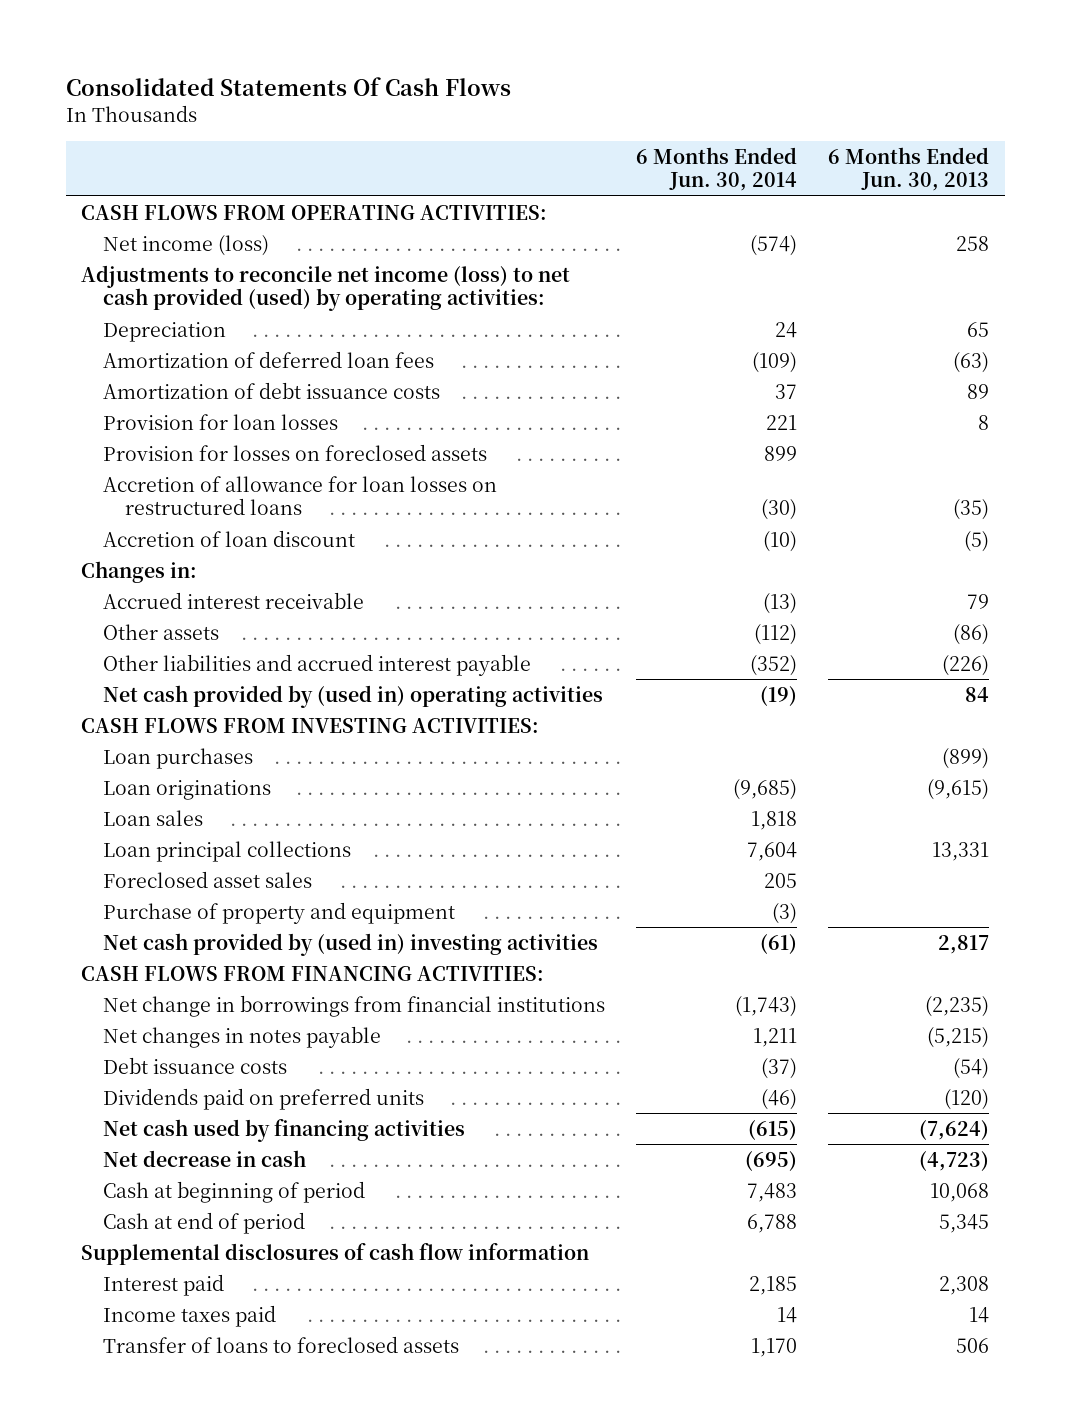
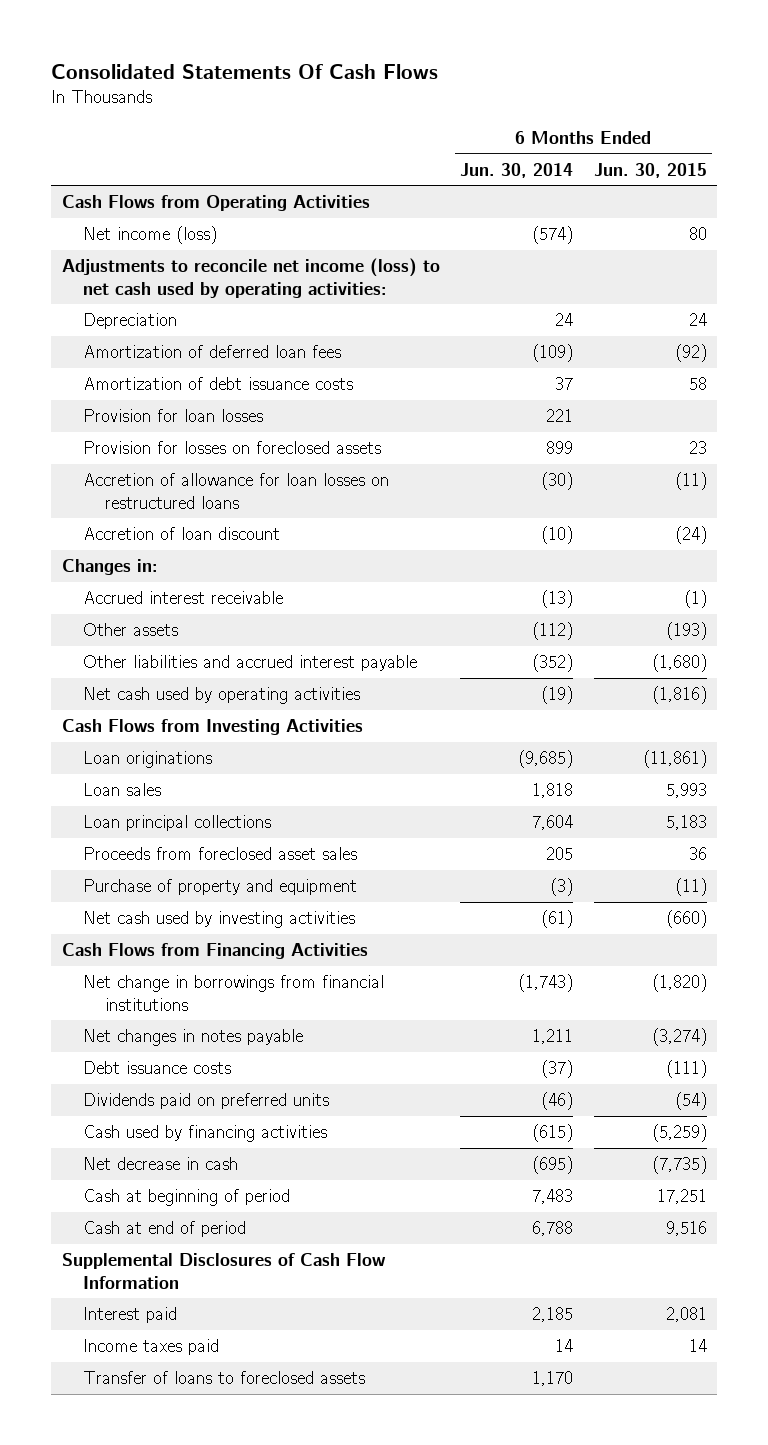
[828,146,990,191] 6 Months Ended Jun. 30, 2013 -> none
none -> [593,162,707,178] Jun. 30, 2015
[81,204,548,220] CASH FLOWS FROM OPERATING ACTIVITIES: -> [61,195,370,212] Cash Flows from Operating Activities
[81,264,571,312] Adjustments to reconcile net income (loss) to net cash provided (used) by operating activities: -> [61,258,440,298] Adjustments to reconcile net income (loss) to net cash used by operating activities:
[103,747,254,769] Loan purchases -> none
[103,684,604,708] Net cash provided by (used in) operating activities -> [83,687,361,705] Net cash used by operating activities
[81,717,540,733] CASH FLOWS FROM INVESTING ACTIVITIES: -> [61,719,363,736] Cash Flows from Investing Activities
[103,870,313,888] Foreclosed asset sales -> [83,847,358,861] Proceeds from foreclosed asset sales
[103,932,599,956] Net cash provided by (used in) investing activities -> [83,911,356,929] Net cash used by investing activities
[81,965,545,981] CASH FLOWS FROM FINANCING ACTIVITIES: -> [61,943,368,960] Cash Flows from Financing Activities
[103,1118,466,1142] Net cash used by financing activities -> [83,1125,328,1143] Cash used by financing activities
[81,1242,590,1265] Supplemental disclosures of cash flow information -> [61,1253,386,1289] Supplemental Disclosures of Cash Flow Information

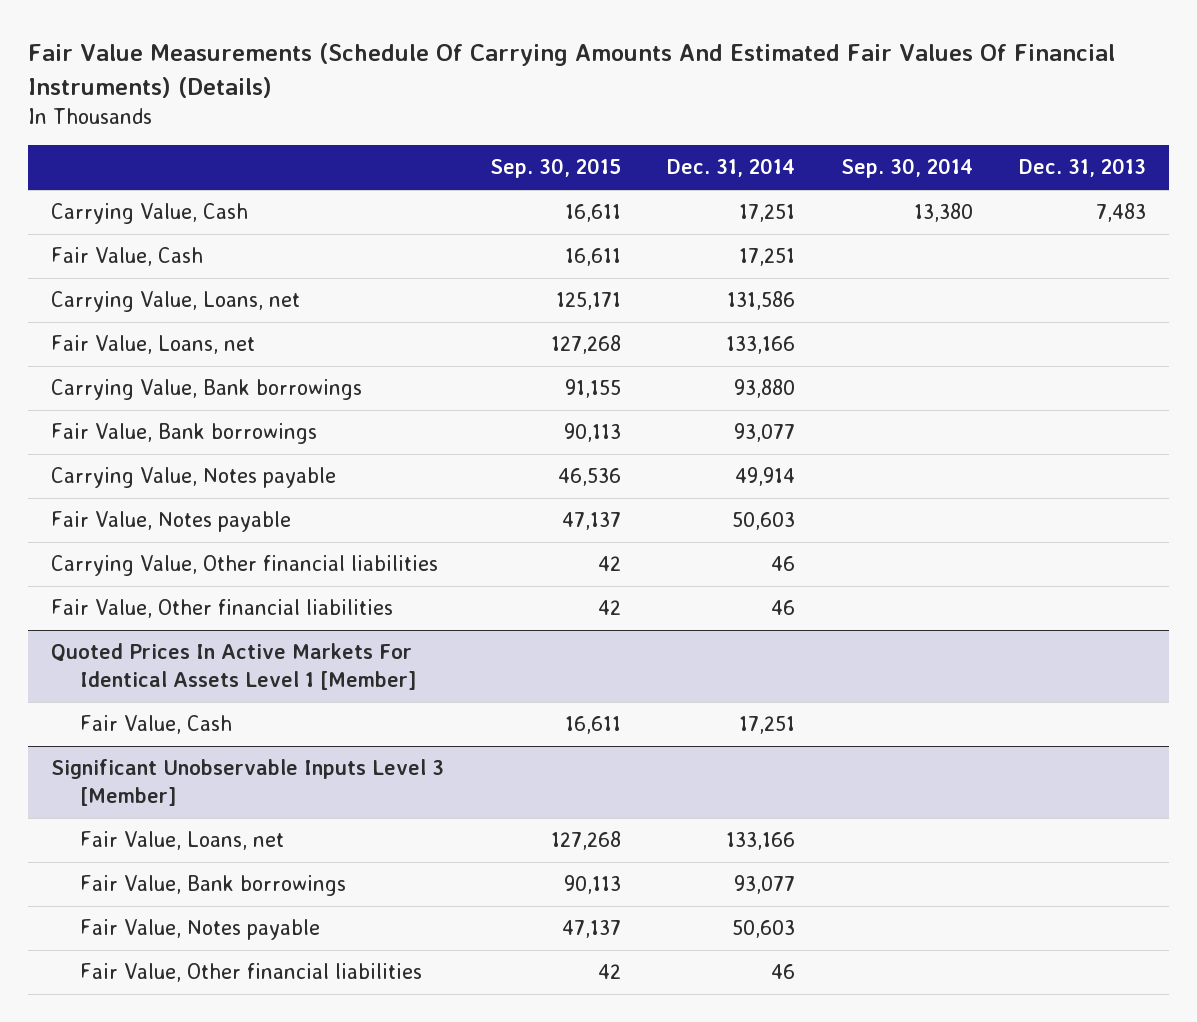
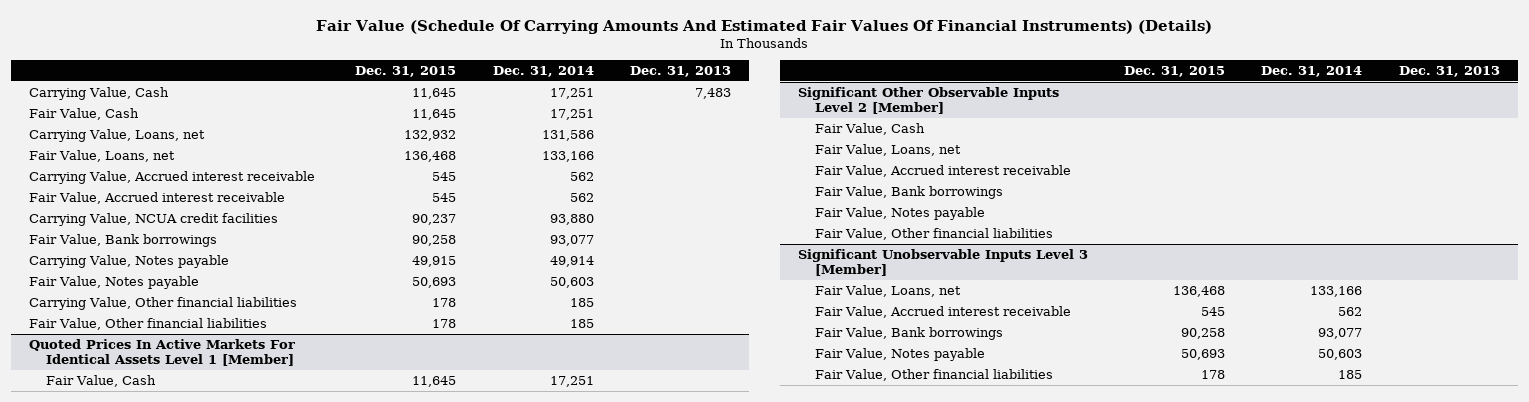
[27,43,1115,98] Fair Value Measurements (Schedule Of Carrying Amounts And Estimated Fair Values Of Financial Instruments) (Details) -> [316,19,1213,34] Fair Value (Schedule Of Carrying Amounts And Estimated Fair Values Of Financial Instruments) (Details)
[490,158,622,179] Sep. 30, 2015 -> none
[841,158,974,179] Sep. 30, 2014 -> none
none -> [355,66,457,78] Dec. 31, 2015
none -> [29,170,316,184] Carrying Value, Accrued interest receivable
none -> [29,191,286,204] Fair Value, Accrued interest receivable
[50,379,362,401] Carrying Value, Bank borrowings -> [29,212,279,226] Carrying Value, NCUA credit facilities
[771,556,796,572] 46 -> [569,297,594,307] 185
[771,600,796,616] 46 -> [569,318,594,328] 185
none -> [798,86,1060,115] Significant Other Observable Inputs Level 2 [Member]
none -> [815,122,926,135] Fair Value, Cash
none -> [815,143,962,156] Fair Value, Loans, net
none -> [815,164,1072,177] Fair Value, Accrued interest receivable
none -> [815,185,1004,199] Fair Value, Bank borrowings
none -> [815,206,986,220] Fair Value, Notes payable
none -> [815,227,1054,240] Fair Value, Other financial liabilities
none -> [815,305,1072,318] Fair Value, Accrued interest receivable
[771,964,796,980] 46 -> [1338,369,1363,379] 185

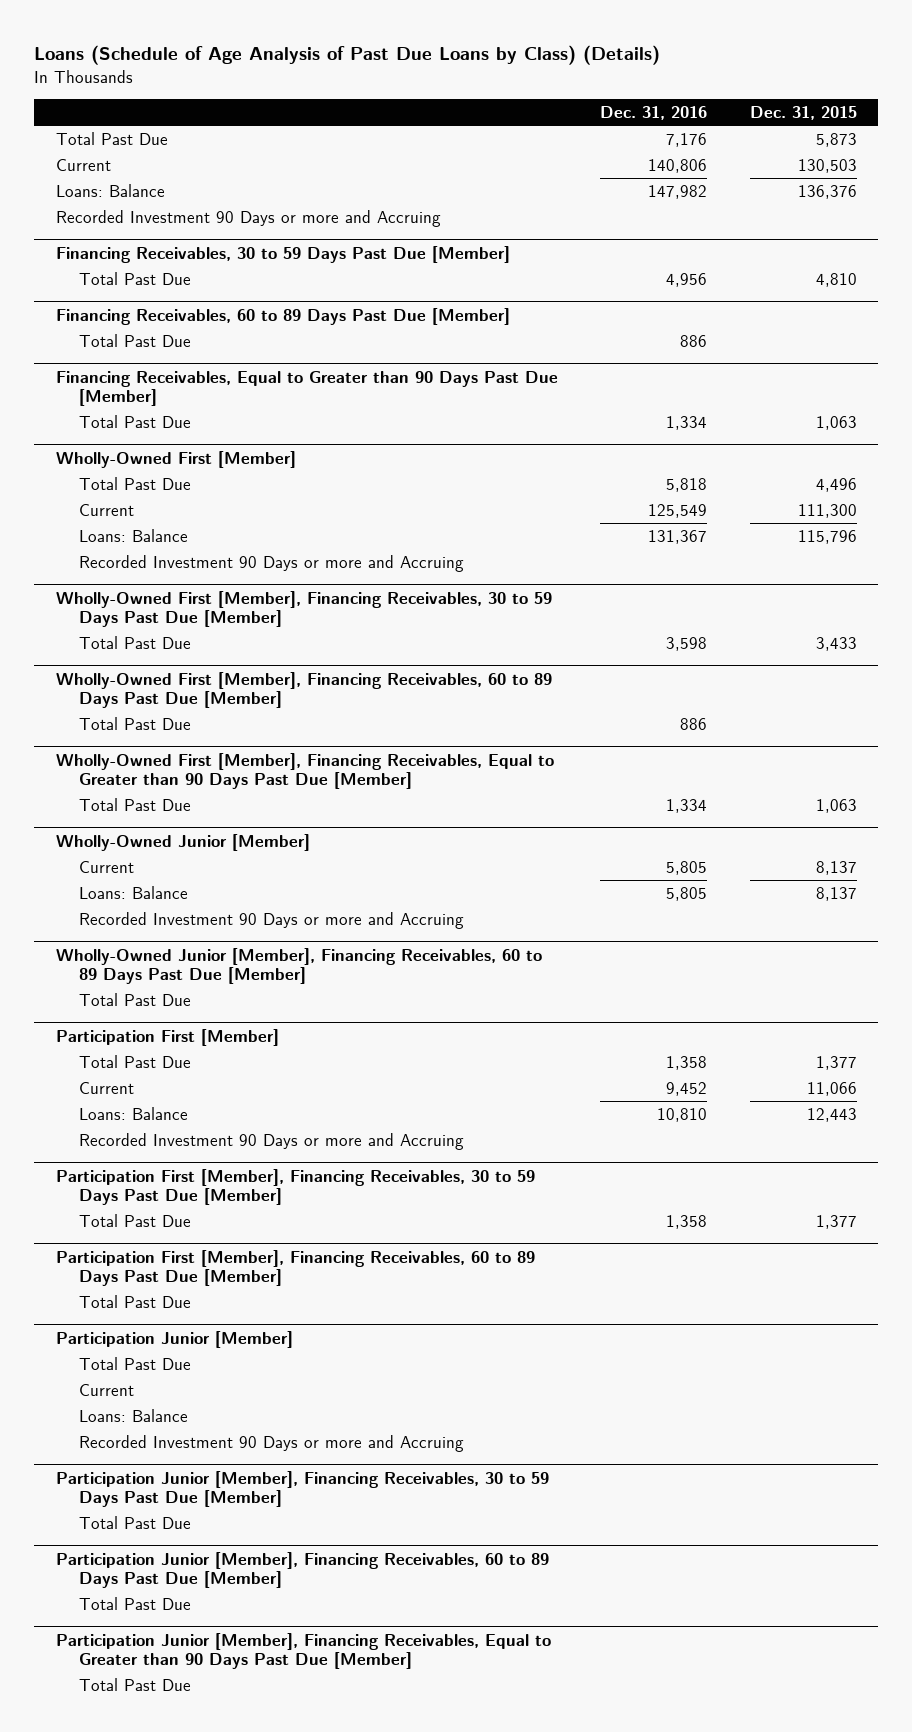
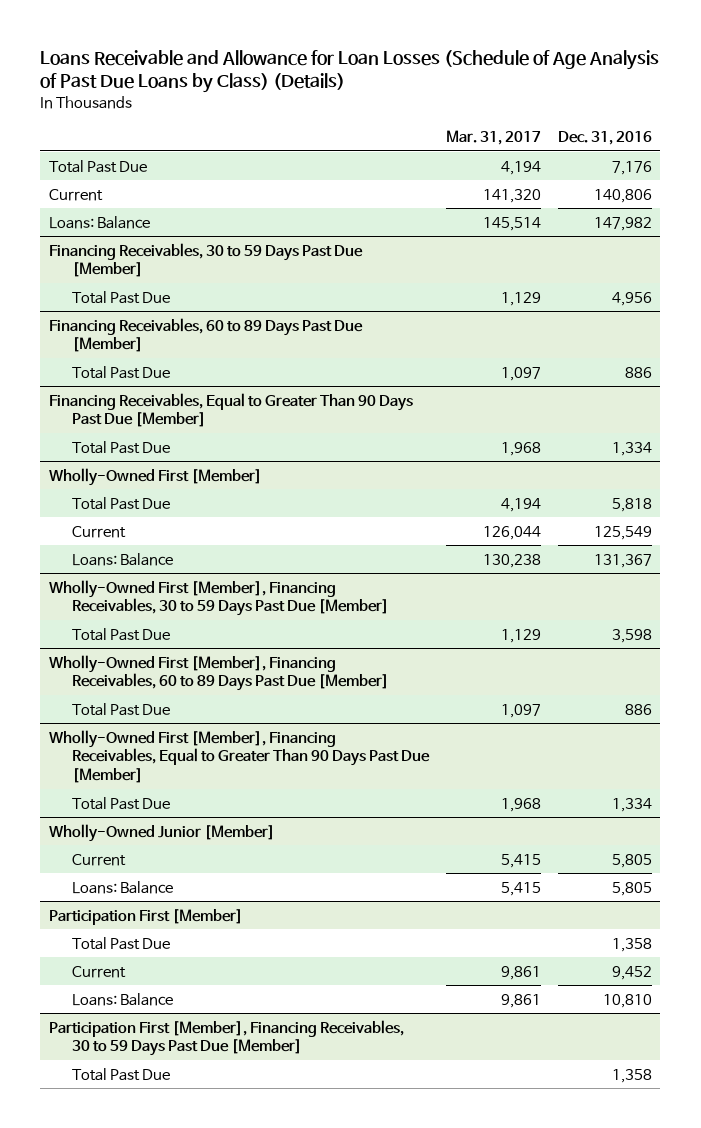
[34,45,661,66] Loans (Schedule of Age Analysis of Past Due Loans by Class) (Details) -> [40,49,660,94] Loans Receivable and Allowance for Loan Losses (Schedule of Age Analysis of Past Due Loans by Class) (Details)
[749,105,857,120] Dec. 31, 2015 -> none
none -> [445,130,541,146] Mar. 31, 2017
[55,209,441,227] Recorded Investment 90 Days or more and Accruing -> none
[55,370,558,407] Financing Receivables, Equal to Greater than 90 Days Past Due [Member] -> [48,392,413,428] Financing Receivables, Equal to Greater Than 90 Days Past Due [Member]
[78,554,464,572] Recorded Investment 90 Days or more and Accruing -> none
[55,752,554,790] Wholly-Owned First [Member], Financing Receivables, Equal to Greater than 90 Days Past Due [Member] -> [48,729,430,784] Wholly-Owned First [Member], Financing Receivables, Equal to Greater Than 90 Days Past Due [Member]
[78,911,464,929] Recorded Investment 90 Days or more and Accruing -> none
[55,947,542,985] Wholly-Owned Junior [Member], Financing Receivables, 60 to 89 Days Past Due [Member] -> none
[78,992,191,1006] Total Past Due -> none
[78,1132,464,1150] Recorded Investment 90 Days or more and Accruing -> none
[55,1249,535,1287] Participation First [Member], Financing Receivables, 60 to 89 Days Past Due [Member] -> none
[78,1294,191,1308] Total Past Due -> none
[55,1330,293,1348] Participation Junior [Member] -> none
[78,1356,191,1370] Total Past Due -> none
[78,1383,134,1396] Current -> none
[78,1408,188,1422] Loans: Balance -> none
[78,1434,464,1452] Recorded Investment 90 Days or more and Accruing -> none
[55,1470,549,1508] Participation Junior [Member], Financing Receivables, 30 to 59 Days Past Due [Member] -> none
[78,1515,191,1529] Total Past Due -> none
[55,1551,549,1589] Participation Junior [Member], Financing Receivables, 60 to 89 Days Past Due [Member] -> none
[78,1596,191,1610] Total Past Due -> none
[55,1632,551,1670] Participation Junior [Member], Financing Receivables, Equal to Greater than 90 Days Past Due [Member] -> none
[78,1677,191,1691] Total Past Due -> none

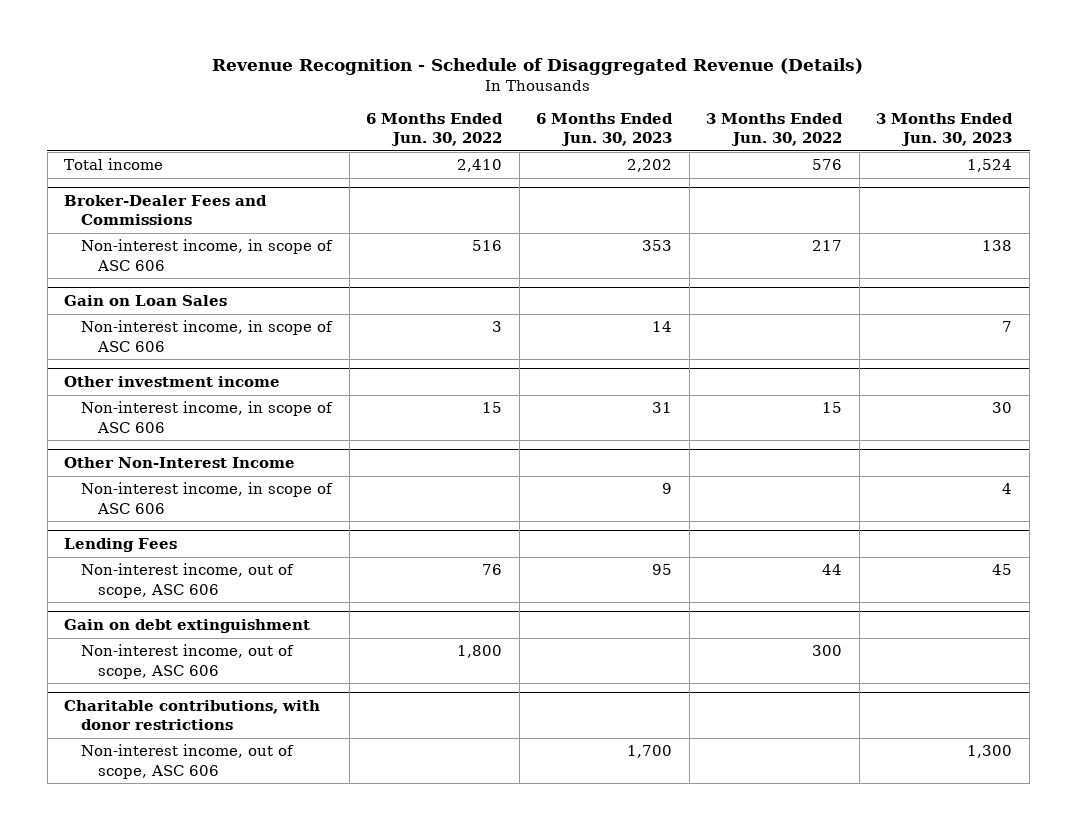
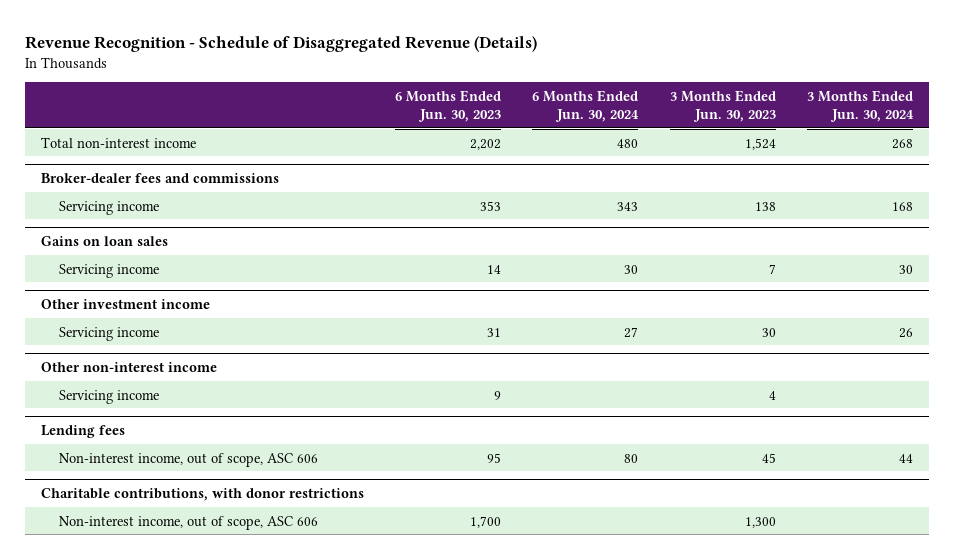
[366,113,504,147] 6 Months Ended Jun. 30, 2022 -> none
[706,113,844,147] 3 Months Ended Jun. 30, 2022 -> none
none -> [532,90,640,122] 6 Months Ended Jun. 30, 2024
none -> [807,90,915,122] 3 Months Ended Jun. 30, 2024
[64,158,164,171] Total income -> [40,136,196,148] Total non-interest income
[64,195,268,226] Broker-Dealer Fees and Commissions -> [40,173,279,184] Broker-dealer fees and commissions
[81,239,334,271] Non-interest income, in scope of ASC 606 -> [59,200,160,215] Servicing income
[64,295,228,307] Gain on Loan Sales -> [40,236,168,247] Gains on loan sales
[81,320,334,352] Non-interest income, in scope of ASC 606 -> [59,263,160,278] Servicing income
[81,401,334,433] Non-interest income, in scope of ASC 606 -> [59,326,160,341] Servicing income
[64,457,296,469] Other Non-Interest Income -> [40,362,217,373] Other non-interest income
[81,482,334,514] Non-interest income, in scope of ASC 606 -> [59,389,160,404] Servicing income
[64,538,178,553] Lending Fees -> [40,425,125,439] Lending fees
[64,619,311,634] Gain on debt extinguishment -> none
[81,644,295,679] Non-interest income, out of scope, ASC 606 -> none

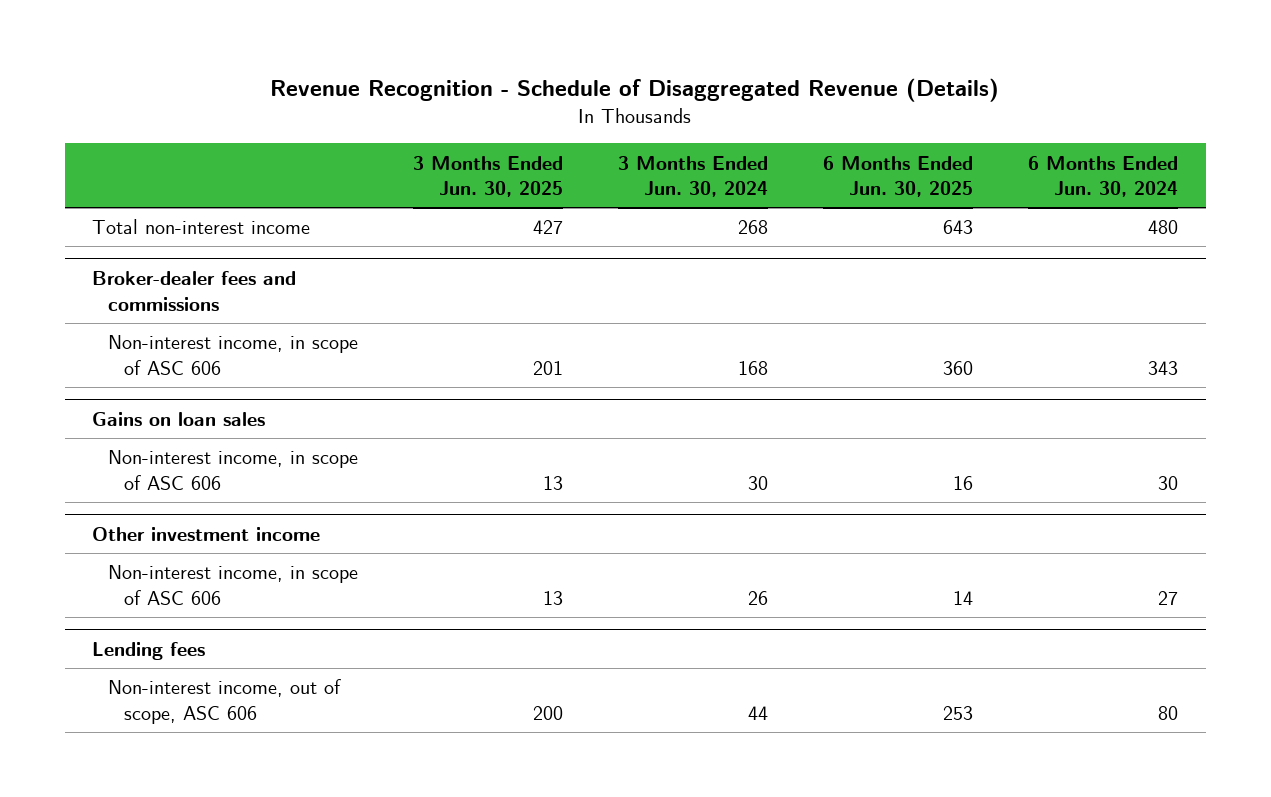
[395,90,502,122] 6 Months Ended Jun. 30, 2023 -> none
[669,90,776,122] 3 Months Ended Jun. 30, 2023 -> none
none -> [413,155,564,198] 3 Months Ended Jun. 30, 2025
none -> [823,155,974,198] 6 Months Ended Jun. 30, 2025
[59,200,160,215] Servicing income -> [107,335,358,375] Non-interest income, in scope of ASC 606
[59,263,160,278] Servicing income -> [107,450,358,490] Non-interest income, in scope of ASC 606
[40,362,217,373] Other non-interest income -> none
[59,389,160,404] Servicing income -> none
[59,326,160,341] Servicing income -> [107,565,358,605] Non-interest income, in scope of ASC 606
[40,488,364,502] Charitable contributions, with donor restrictions -> none
[59,515,319,530] Non-interest income, out of scope, ASC 606 -> none

